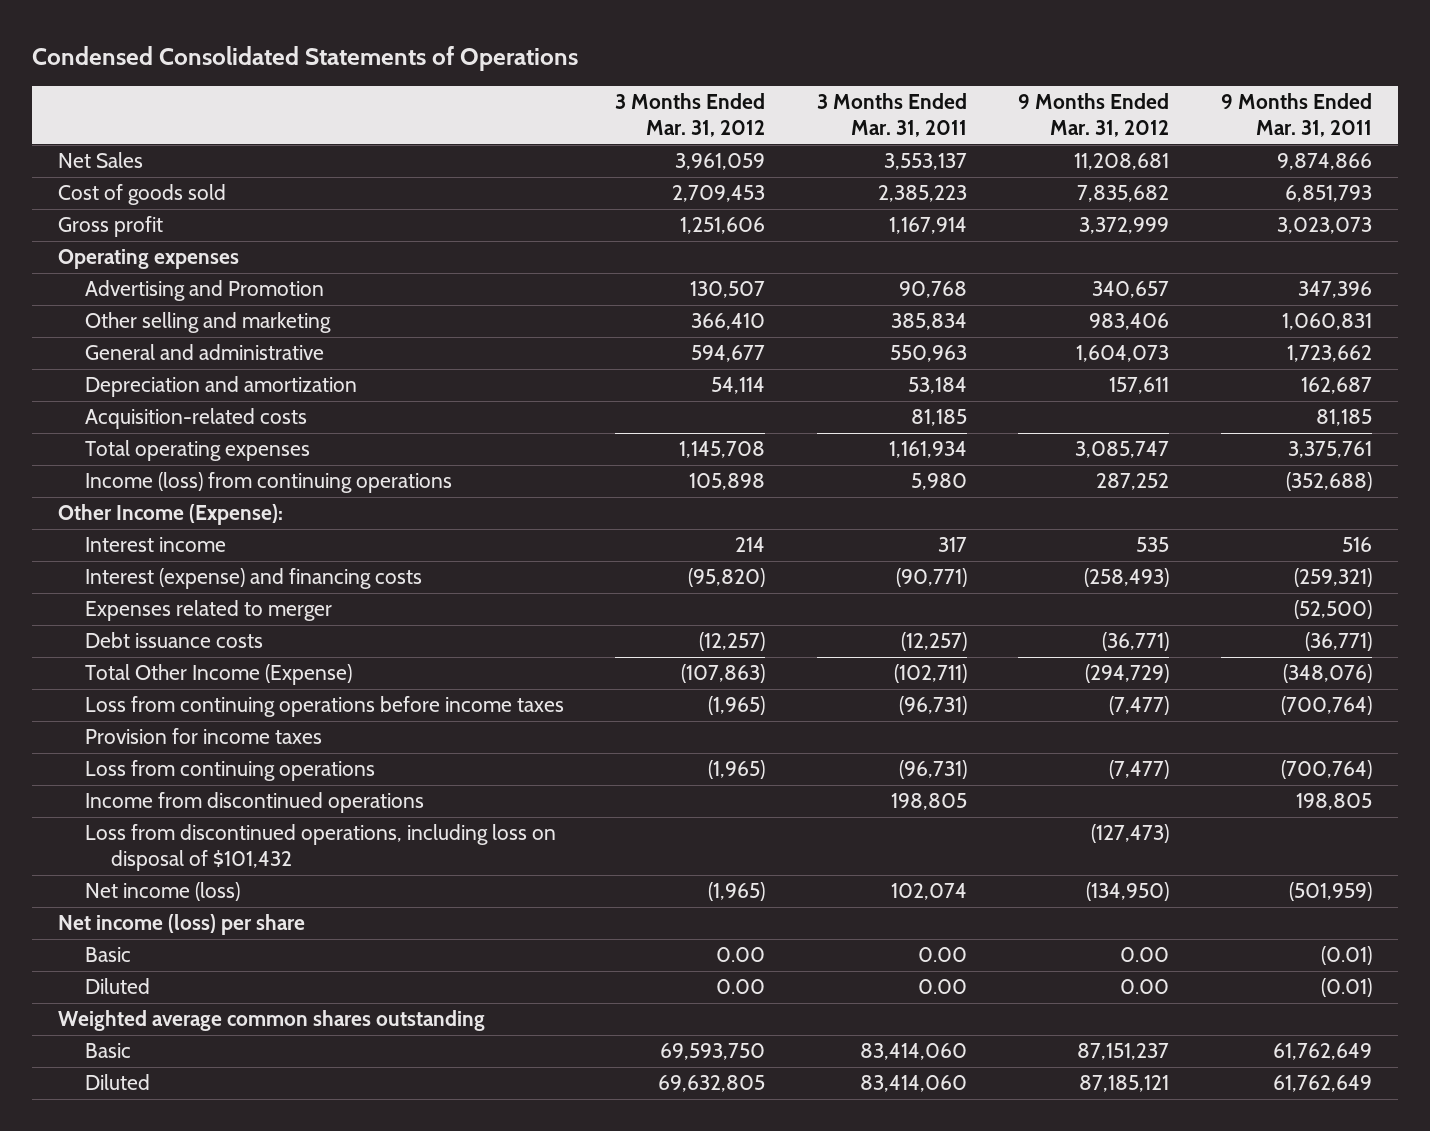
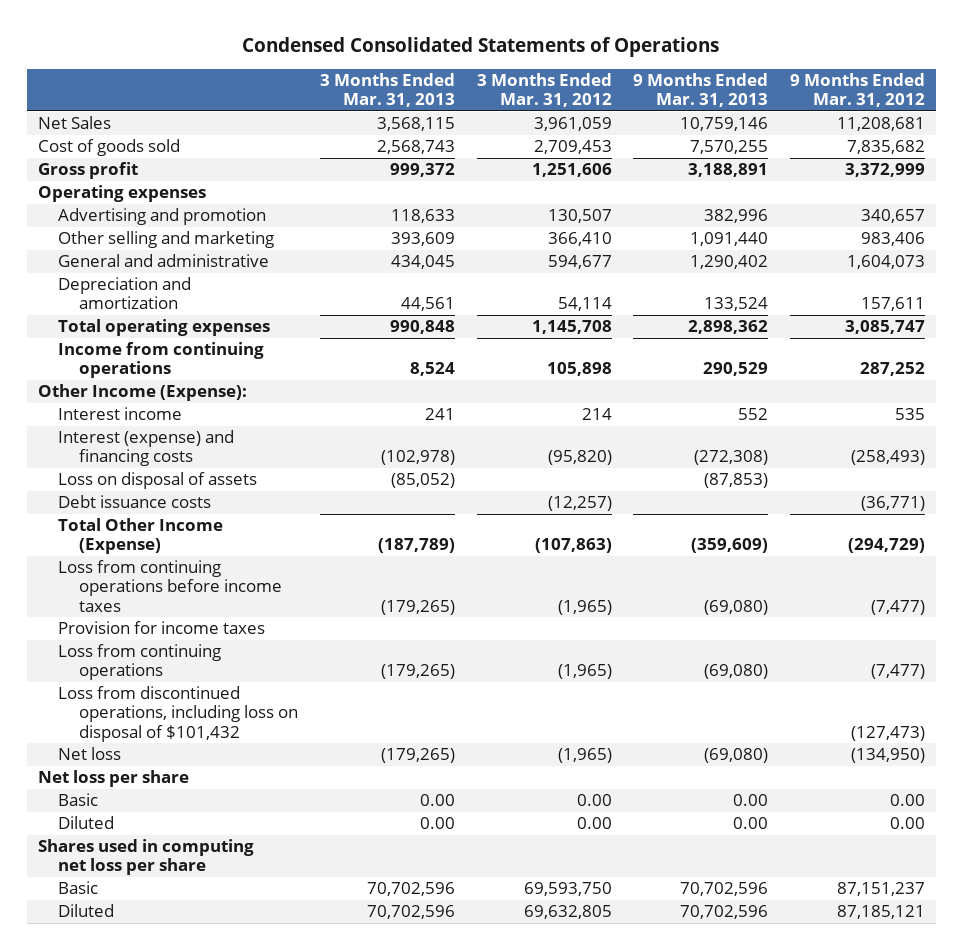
[816,93,967,138] 3 Months Ended Mar. 31, 2011 -> none
[1220,93,1372,138] 9 Months Ended Mar. 31, 2011 -> none
none -> [319,72,455,108] 3 Months Ended Mar. 31, 2013
none -> [633,72,769,108] 9 Months Ended Mar. 31, 2013
[84,280,324,302] Advertising and Promotion -> [58,208,267,226] Advertising and promotion
[84,408,307,430] Acquisition-related costs -> none
[84,472,452,494] Income (loss) from continuing operations -> [58,342,265,379] Income from continuing operations
[84,600,332,622] Expenses related to merger -> none
none -> [58,472,258,490] Loss on disposal of assets
[84,792,424,814] Income from discontinued operations -> none
[84,882,240,902] Net income (loss) -> [58,747,122,761] Net loss
[57,914,305,936] Net income (loss) per share -> [37,770,189,788] Net loss per share
[57,1010,485,1032] Weighted average common shares outstanding -> none
none -> [37,839,254,876] Shares used in computing net loss per share

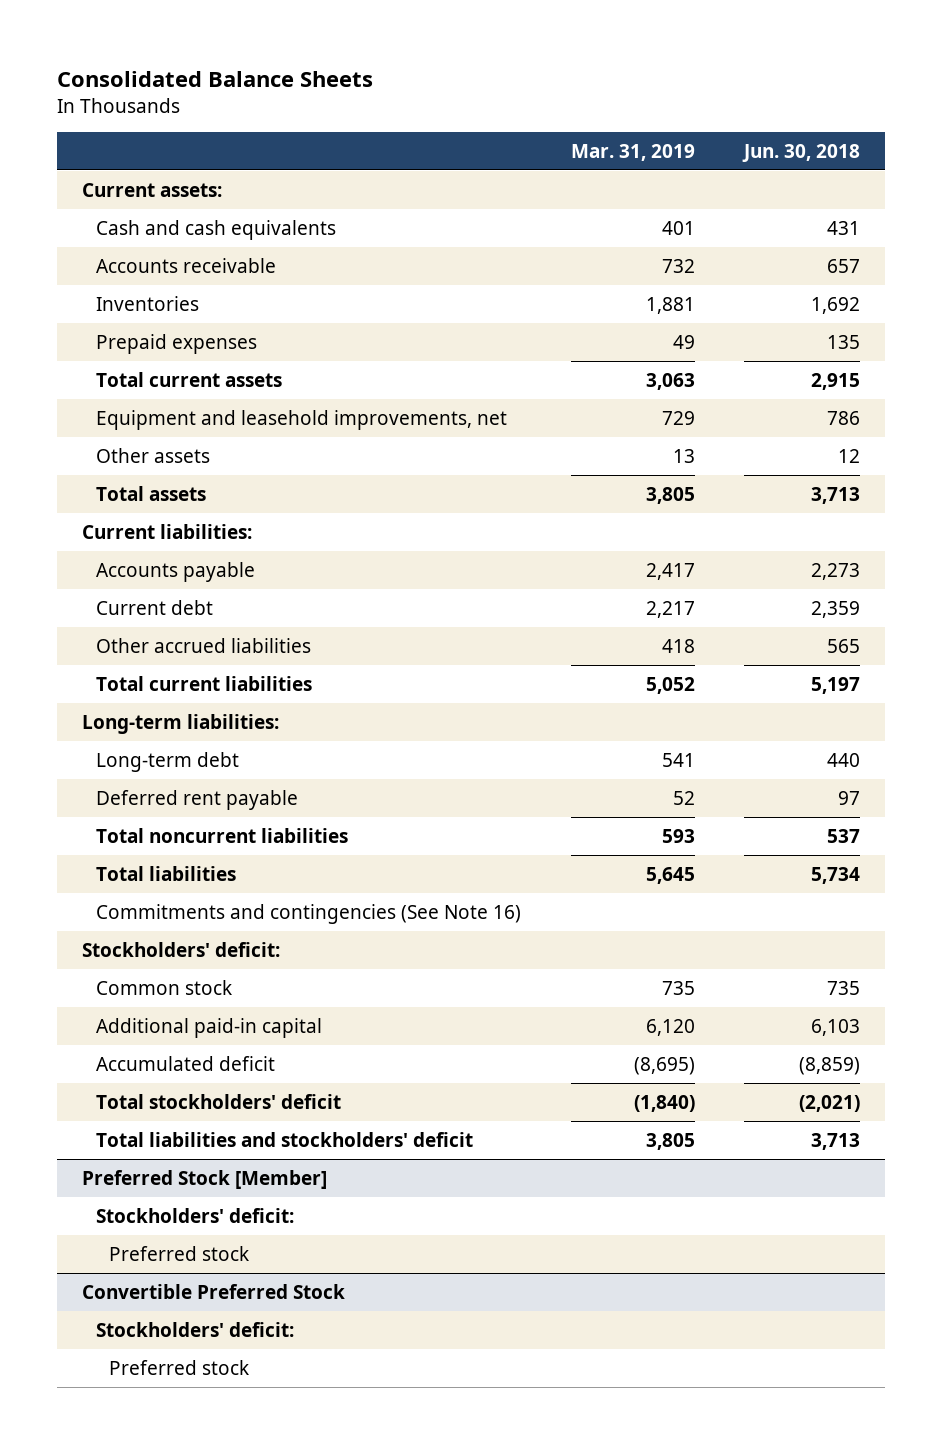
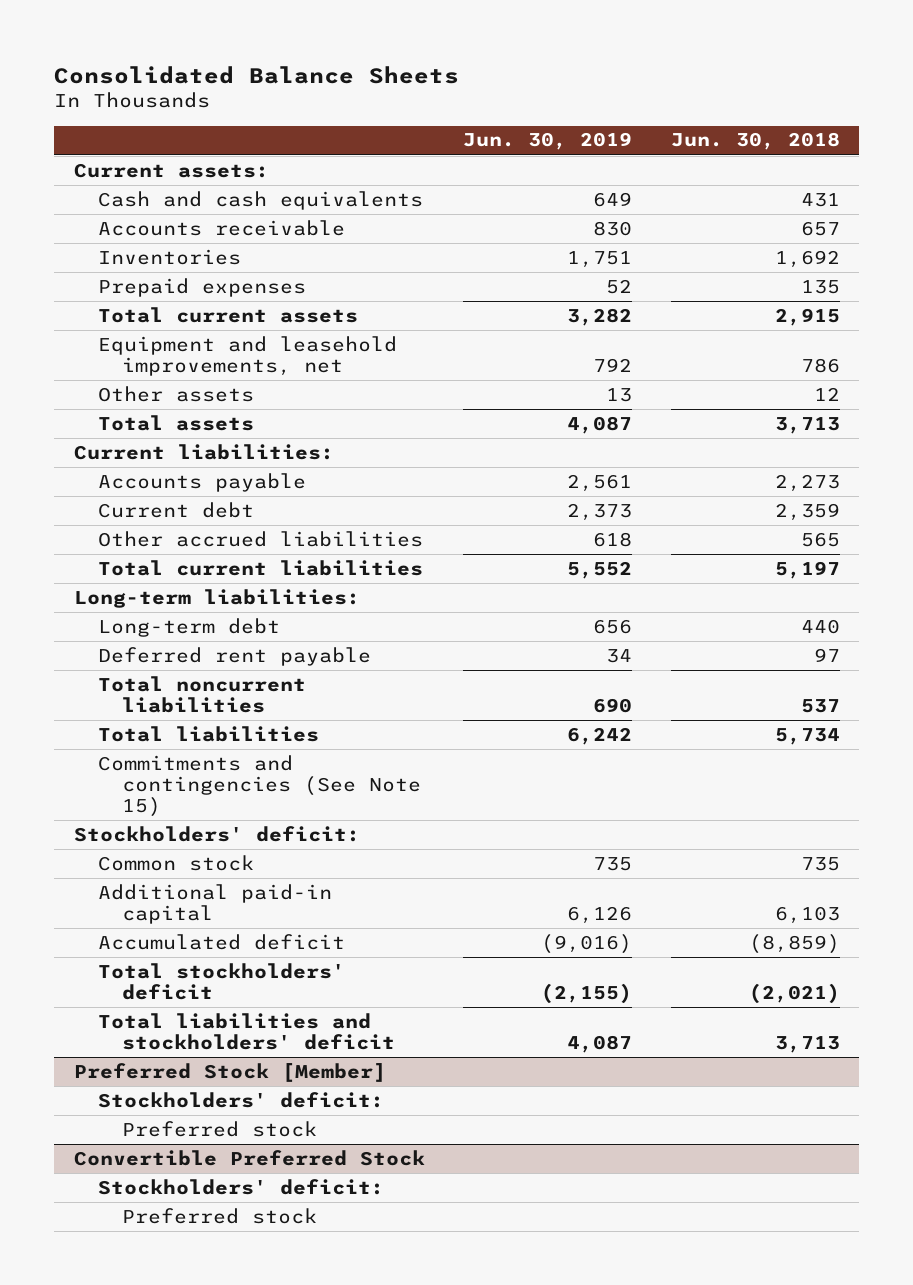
[570,143,695,161] Mar. 31, 2019 -> none
none -> [463,132,633,151] Jun. 30, 2019
[95,903,521,924] Commitments and contingencies (See Note 16) -> [97,754,422,818] Commitments and contingencies (See Note 15)

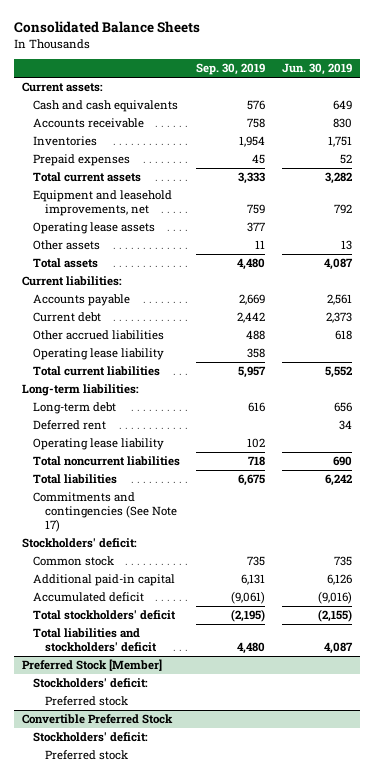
[670,132,840,151] Jun. 30, 2018 -> none
none -> [196,63,266,76] Sep. 30, 2019
none -> [33,222,156,235] Operating lease assets
none -> [33,348,165,361] Operating lease liability
[97,646,371,666] Deferred rent payable -> [33,420,107,431] Deferred rent
none -> [33,438,165,451] Operating lease liability
[97,754,422,818] Commitments and contingencies (See Note 15) -> [33,492,177,533] Commitments and contingencies (See Note 17)

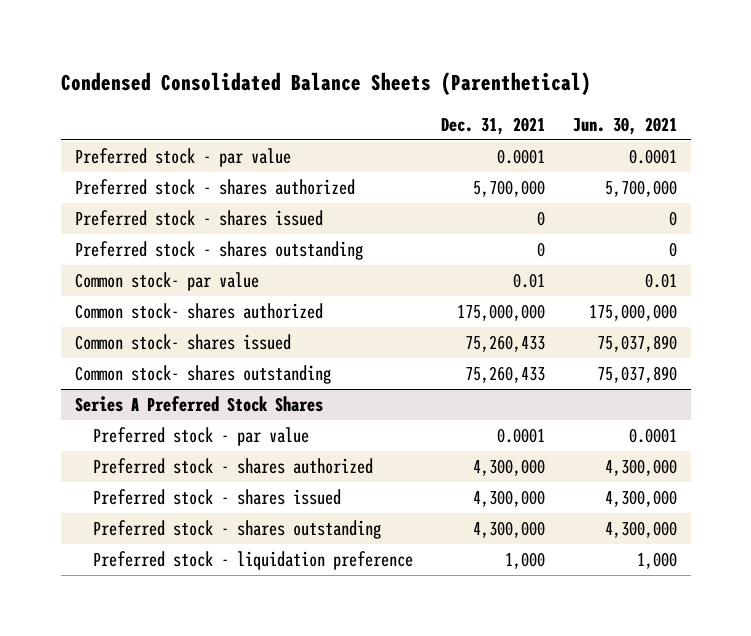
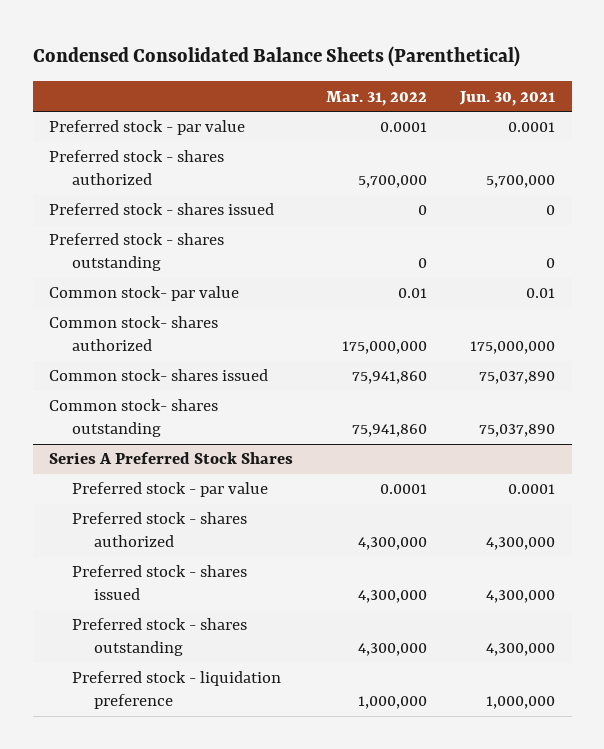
[440,116,545,135] Dec. 31, 2021 -> none
none -> [326,90,428,106] Mar. 31, 2022
[636,552,677,570] 1,000 -> [486,696,556,710] 1,000,000

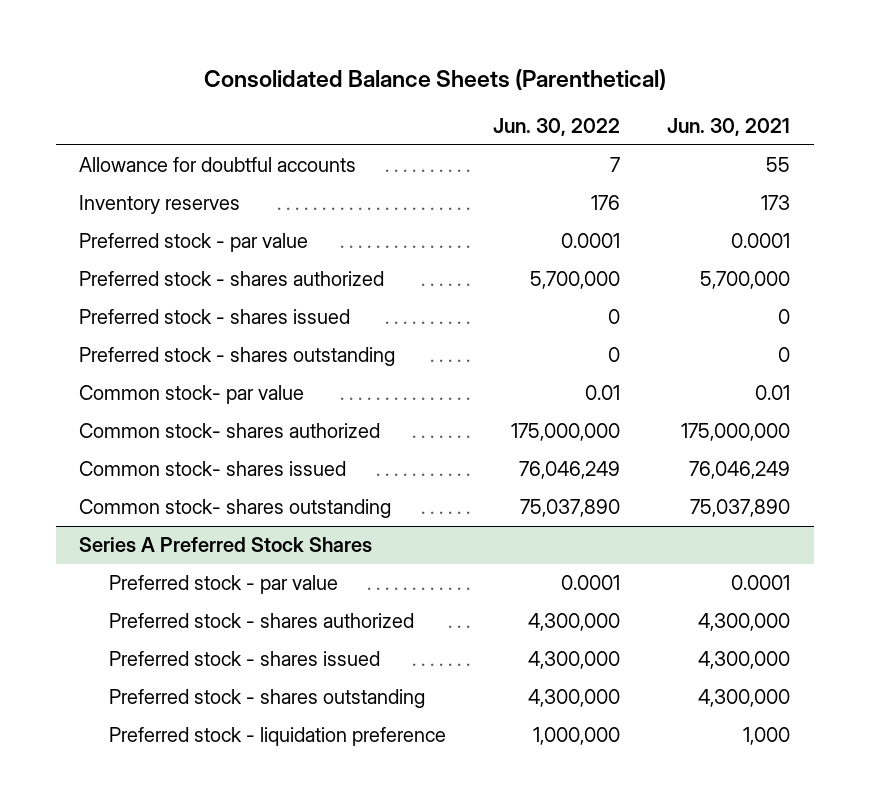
[32,46,520,68] Condensed Consolidated Balance Sheets (Parenthetical) -> [203,68,666,90] Consolidated Balance Sheets (Parenthetical)
[326,90,428,106] Mar. 31, 2022 -> none
none -> [493,117,621,136] Jun. 30, 2022
none -> [79,157,357,173] Allowance for doubtful accounts
none -> [79,195,241,215] Inventory reserves
[479,371,556,385] 75,037,890 -> [689,461,791,480] 76,046,249
[486,696,556,710] 1,000,000 -> [743,727,791,746] 1,000

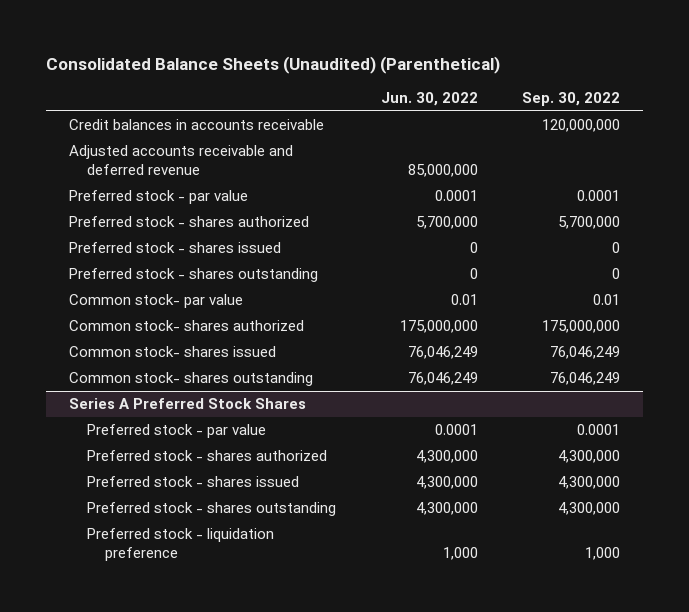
[203,68,666,90] Consolidated Balance Sheets (Parenthetical) -> [46,55,501,74] Consolidated Balance Sheets (Unaudited) (Parenthetical)
[667,117,791,136] Jun. 30, 2021 -> none
none -> [522,92,621,107] Sep. 30, 2022
[79,157,357,173] Allowance for doubtful accounts -> none
[79,195,241,215] Inventory reserves -> none
none -> [68,119,324,131] Credit balances in accounts receivable
none -> [68,145,293,176] Adjusted accounts receivable and deferred revenue
[520,499,621,518] 75,037,890 -> [407,372,478,386] 76,046,249
[533,727,621,746] 1,000,000 -> [442,547,478,561] 1,000

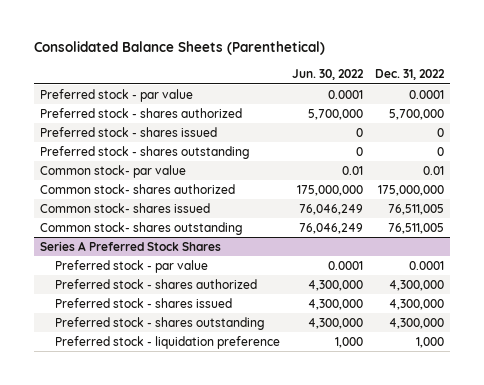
[46,55,501,74] Consolidated Balance Sheets (Unaudited) (Parenthetical) -> [34,41,326,56] Consolidated Balance Sheets (Parenthetical)
[522,92,621,107] Sep. 30, 2022 -> none
none -> [375,69,446,81] Dec. 31, 2022
[68,119,324,131] Credit balances in accounts receivable -> none
[68,145,293,176] Adjusted accounts receivable and deferred revenue -> none

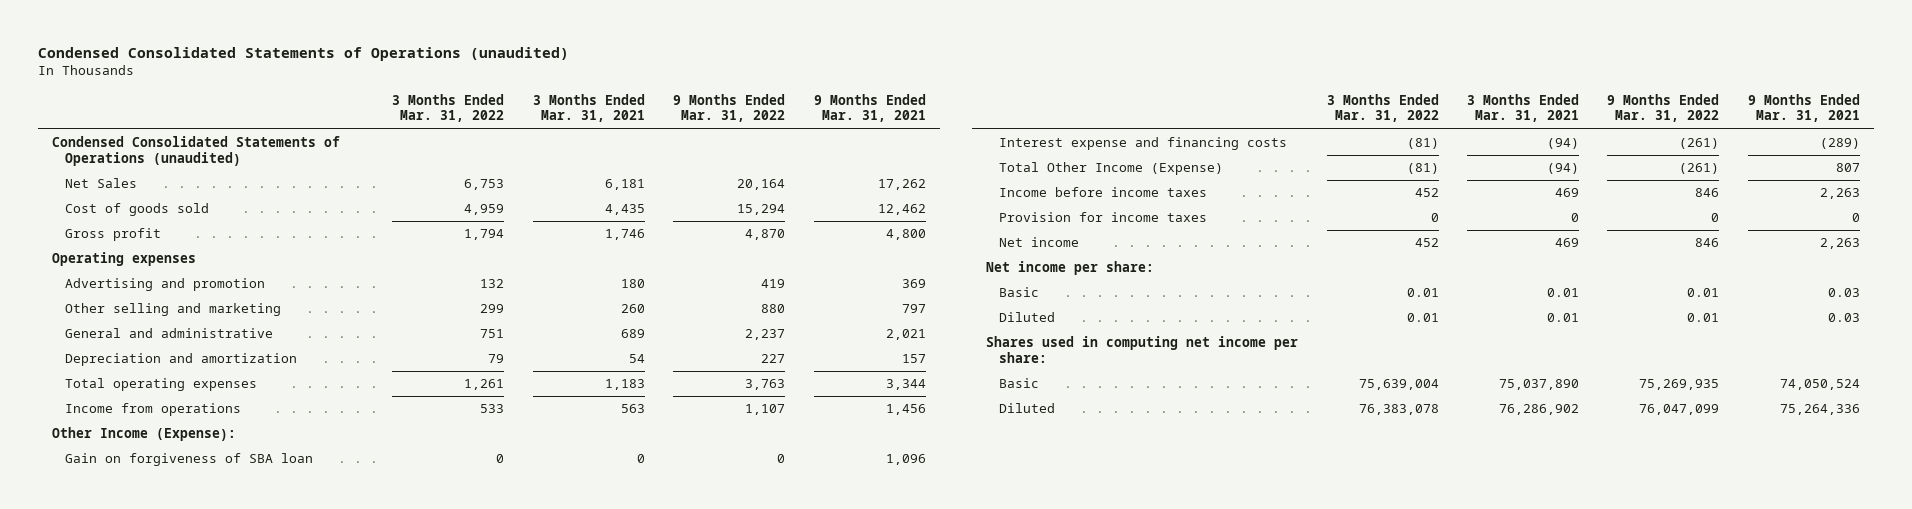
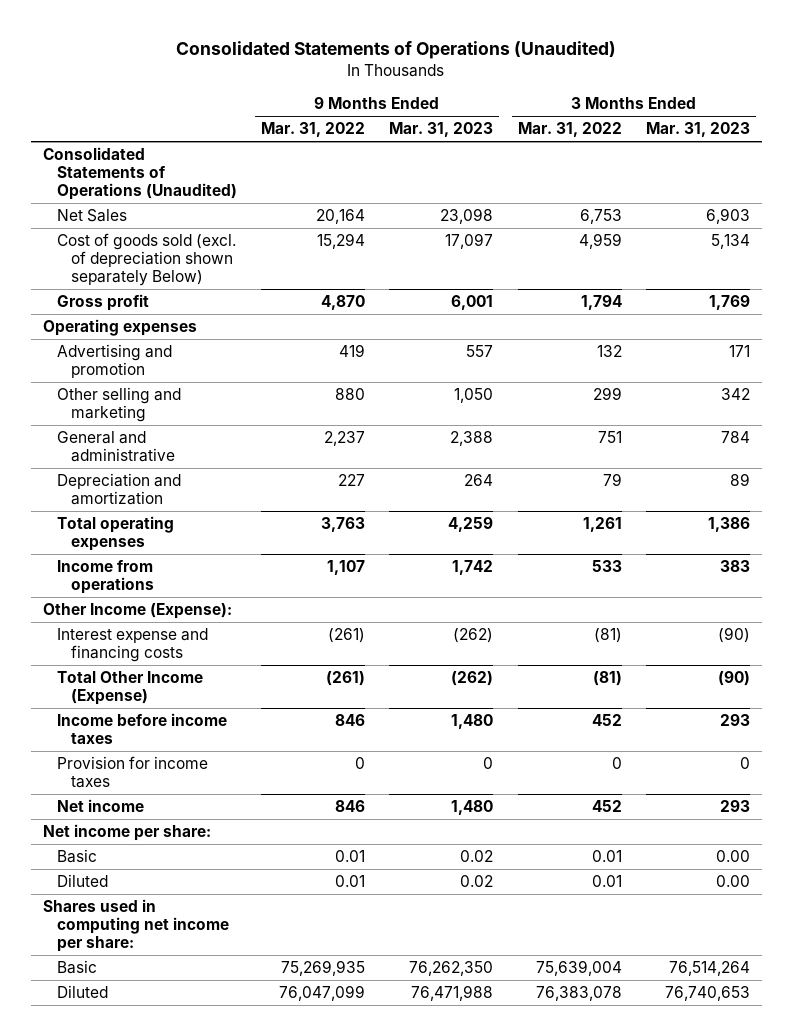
[37,46,569,61] Condensed Consolidated Statements of Operations (unaudited) -> [176,41,617,60] Consolidated Statements of Operations (Unaudited)
[532,93,645,123] 3 Months Ended Mar. 31, 2021 -> none
[813,93,926,123] 9 Months Ended Mar. 31, 2021 -> none
none -> [389,122,494,138] Mar. 31, 2023
none -> [645,122,750,138] Mar. 31, 2023
[52,136,341,166] Condensed Consolidated Statements of Operations (unaudited) -> [43,147,238,201] Consolidated Statements of Operations (Unaudited)
[65,203,210,217] Cost of goods sold -> [57,233,237,287] Cost of goods sold (excl. of depreciation shown separately Below)
[65,453,314,467] Gain on forgiveness of SBA loan -> none

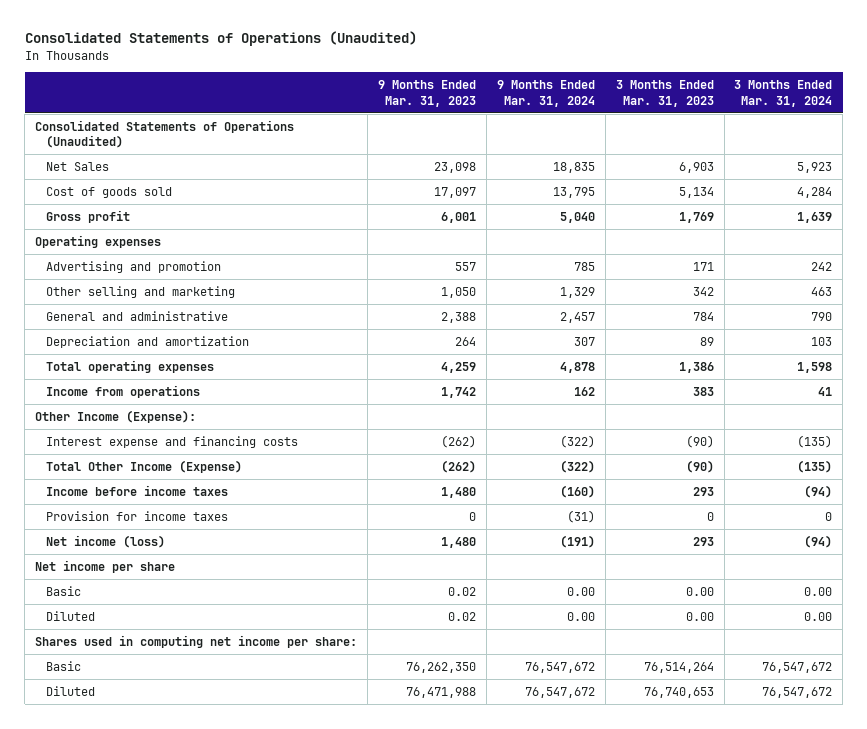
[261,122,366,138] Mar. 31, 2022 -> none
[517,122,622,138] Mar. 31, 2022 -> none
none -> [496,80,595,107] 9 Months Ended Mar. 31, 2024
none -> [734,80,833,107] 3 Months Ended Mar. 31, 2024
[57,233,237,287] Cost of goods sold (excl. of depreciation shown separately Below) -> [45,186,172,198] Cost of goods sold
[57,799,145,813] Net income -> [45,534,165,548] Net income (loss)
[43,824,212,842] Net income per share: -> [34,559,175,573] Net income per share

